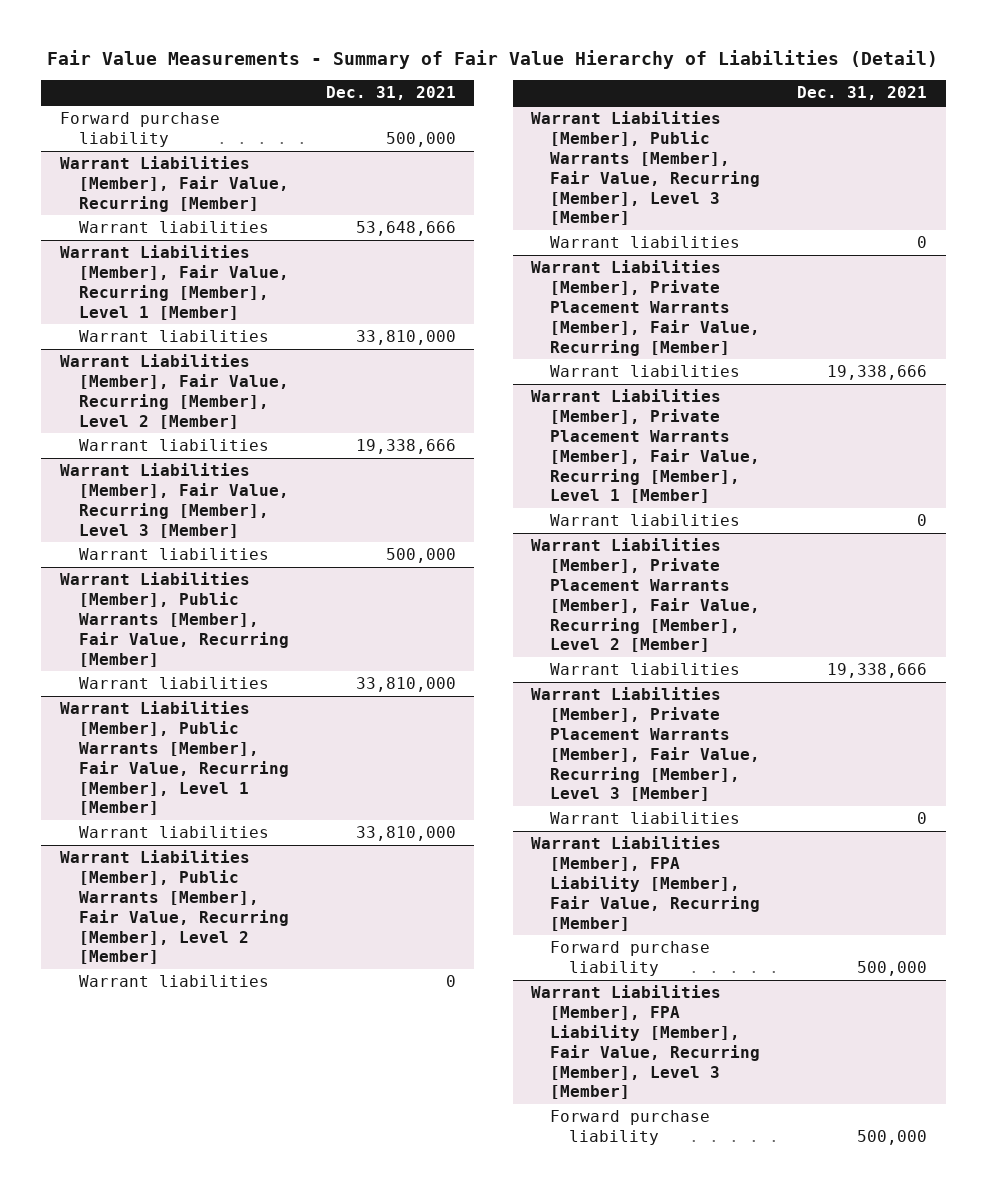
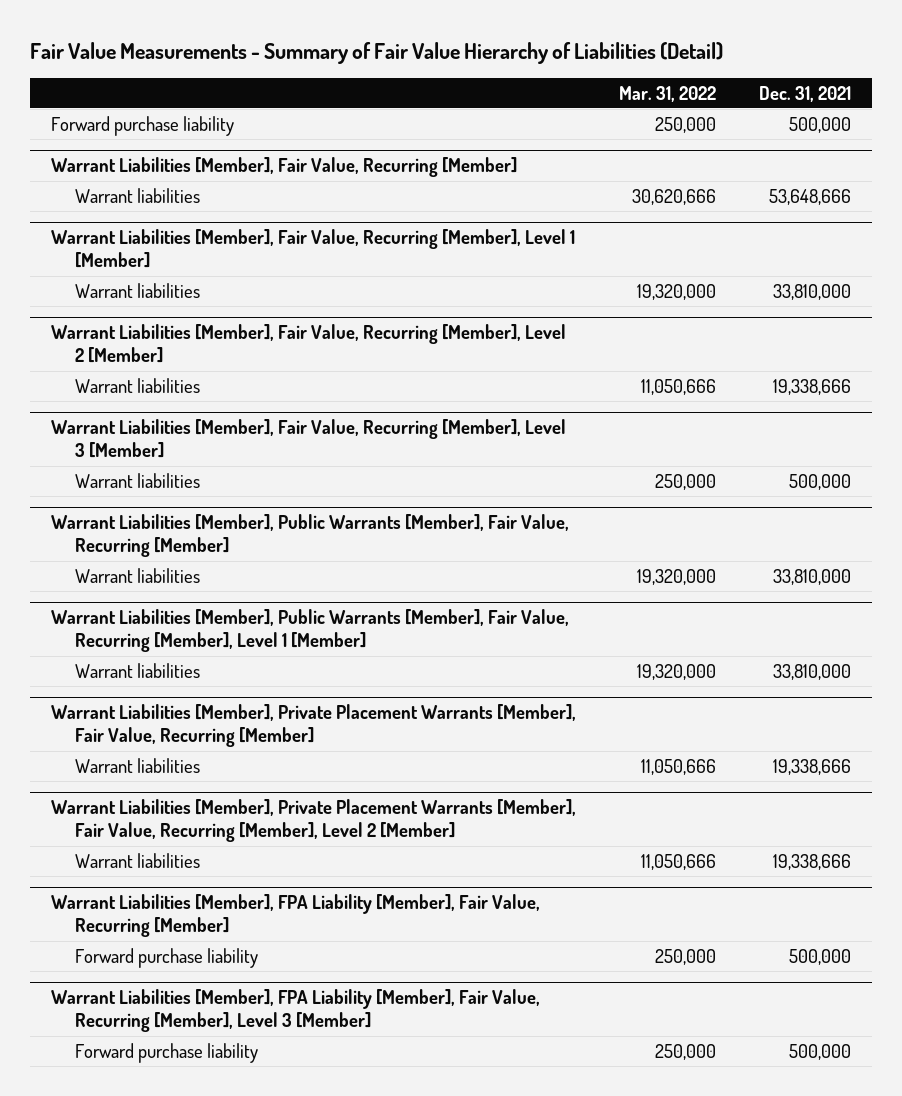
none -> [618,85,716,102] Mar. 31, 2022
[59,849,289,965] Warrant Liabilities [Member], Public Warrants [Member], Fair Value, Recurring [Member], Level 2 [Member] -> none
[78,974,269,987] Warrant liabilities -> none
[531,110,761,226] Warrant Liabilities [Member], Public Warrants [Member], Fair Value, Recurring [Member], Level 3 [Member] -> none
[550,235,741,248] Warrant liabilities -> none
[531,388,761,504] Warrant Liabilities [Member], Private Placement Warrants [Member], Fair Value, Recurring [Member], Level 1 [Member] -> none
[550,513,741,526] Warrant liabilities -> none
[531,686,761,802] Warrant Liabilities [Member], Private Placement Warrants [Member], Fair Value, Recurring [Member], Level 3 [Member] -> none
[550,811,741,824] Warrant liabilities -> none

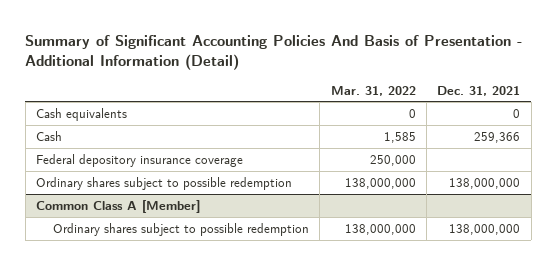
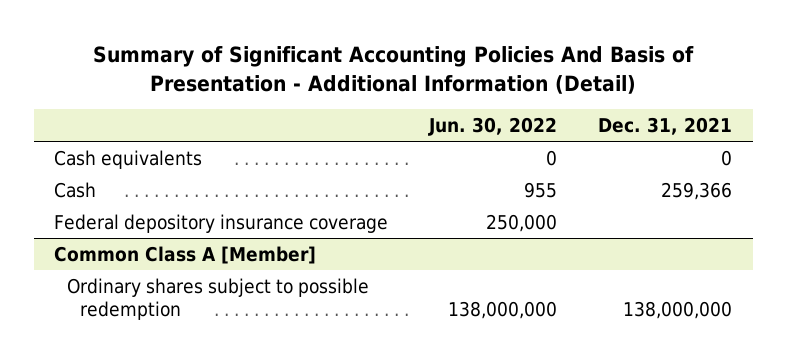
[330,85,416,96] Mar. 31, 2022 -> none
none -> [428,116,558,136] Jun. 30, 2022
[36,176,293,190] Ordinary shares subject to possible redemption -> none

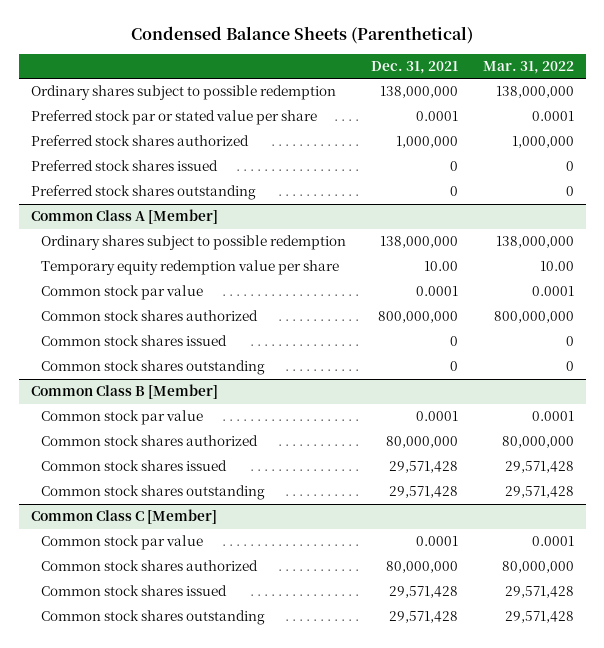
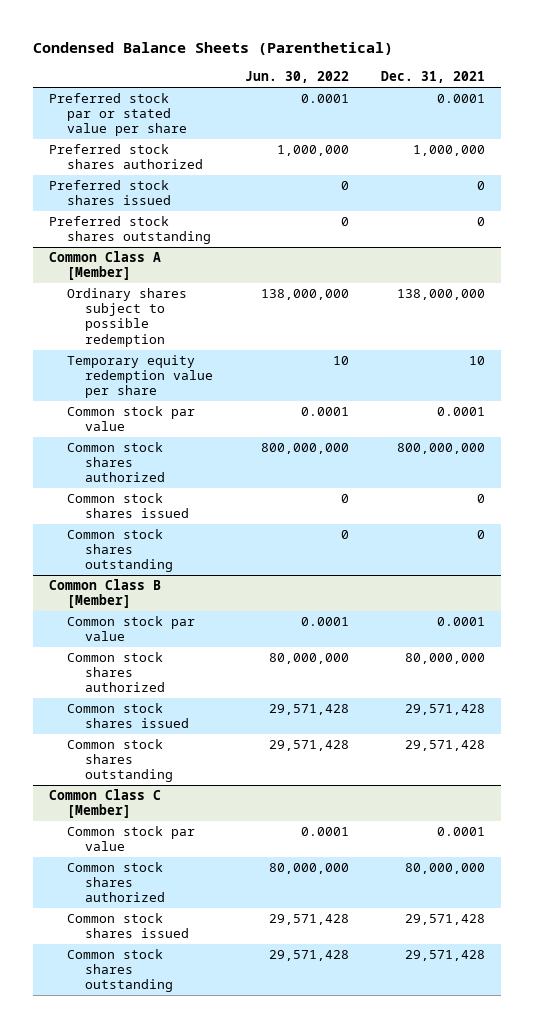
[482,60,574,74] Mar. 31, 2022 -> none
none -> [245,71,350,84] Jun. 30, 2022
[30,85,336,101] Ordinary shares subject to possible redemption -> none
[423,261,458,272] 10.00 -> [469,356,486,366] 10

